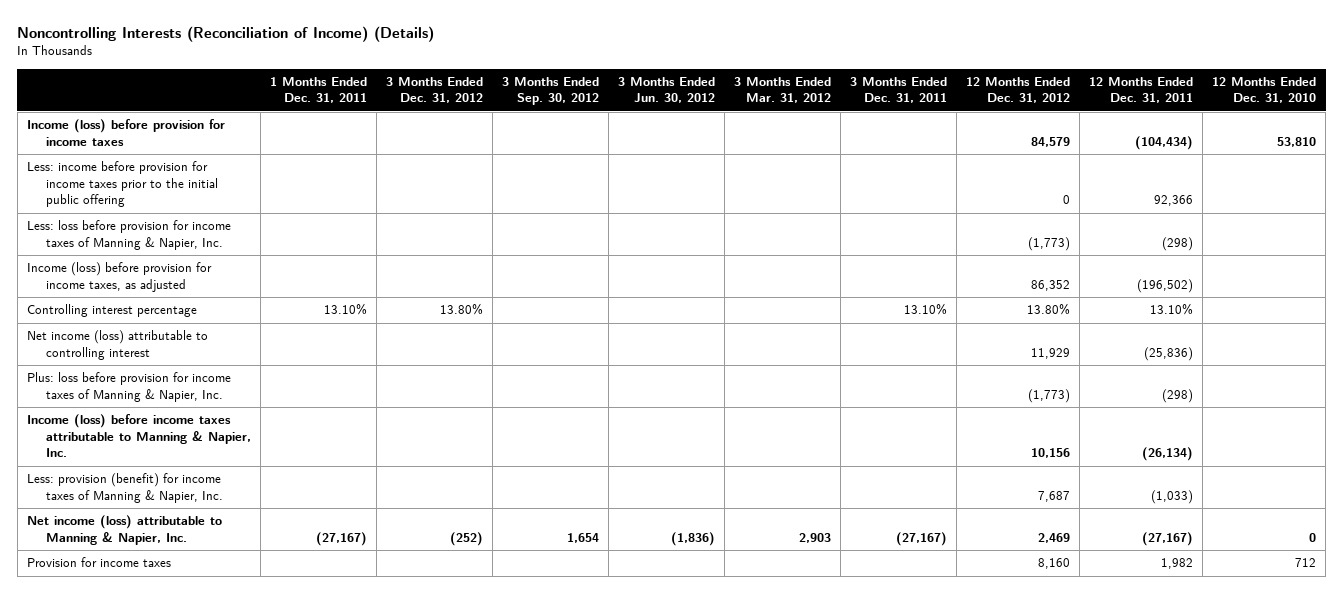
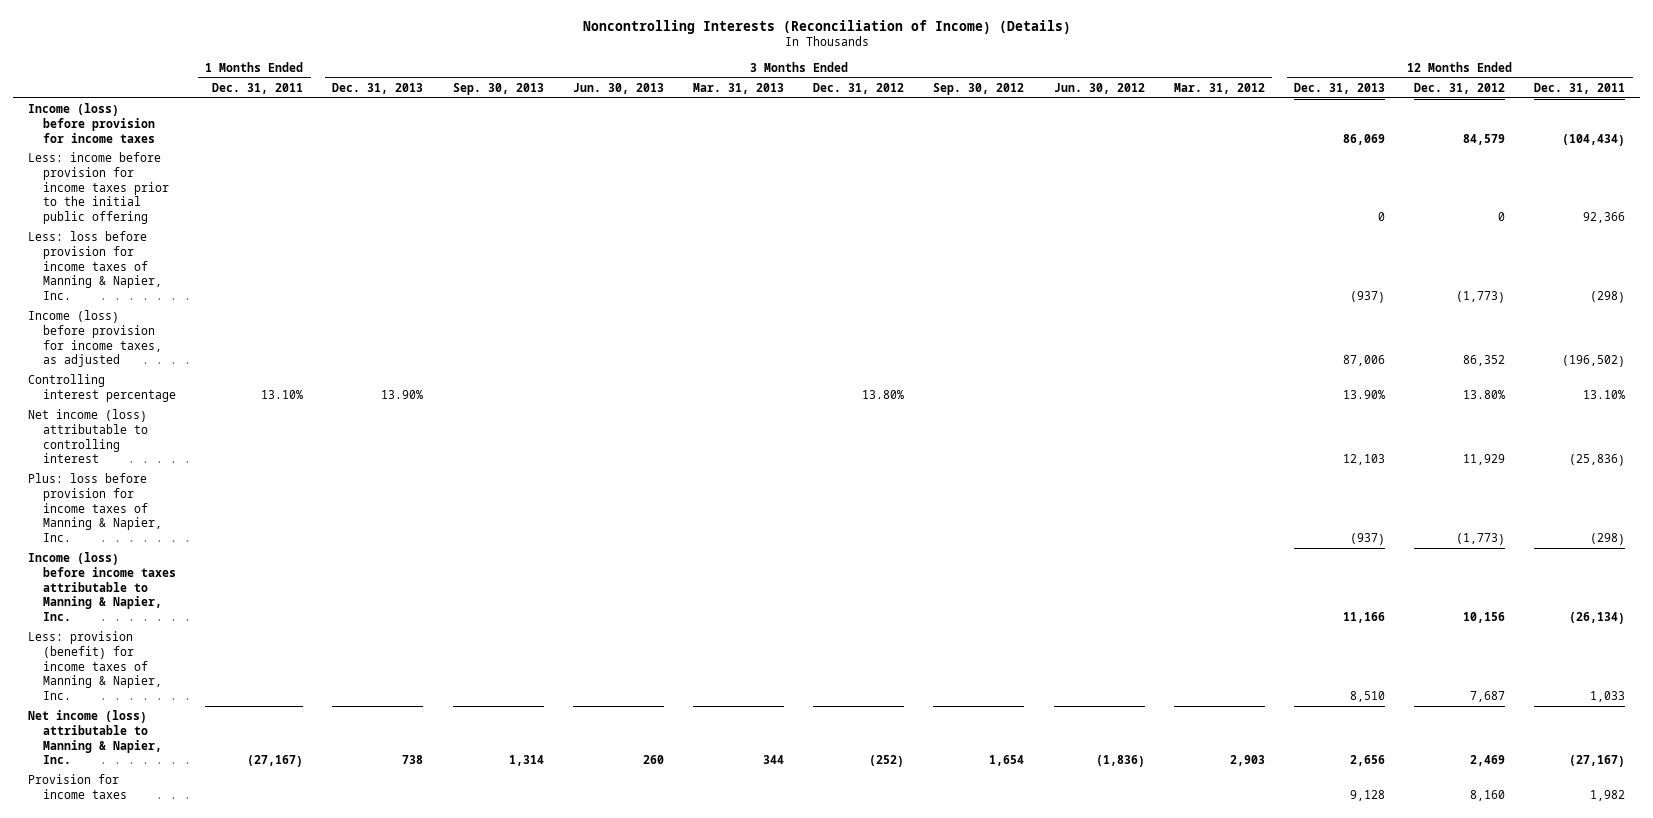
[850,76,948,104] 3 Months Ended Dec. 31, 2011 -> none
[1212,76,1317,104] 12 Months Ended Dec. 31, 2010 -> none
none -> [332,82,424,94] Dec. 31, 2013
none -> [452,82,544,95] Sep. 30, 2013
none -> [572,82,664,94] Jun. 30, 2013
none -> [693,82,785,94] Mar. 31, 2013
none -> [1293,82,1385,94] Dec. 31, 2013
[1151,489,1194,504] (1,033) -> [1590,690,1626,702] 1,033

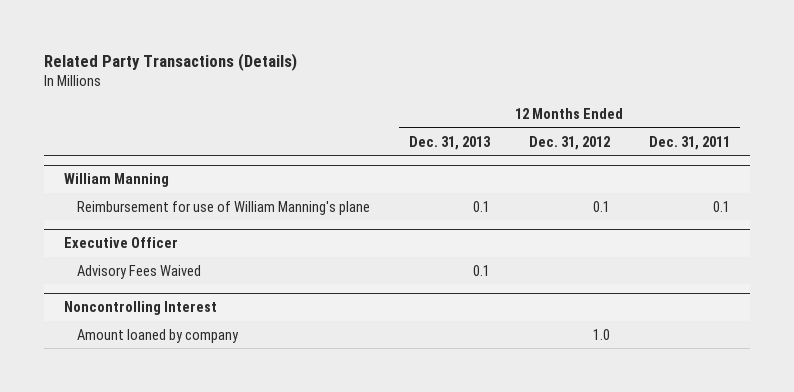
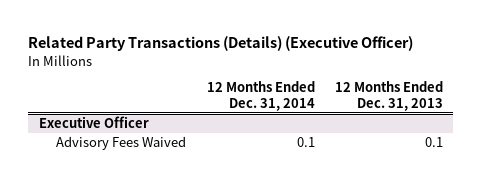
[44,52,298,71] Related Party Transactions (Details) -> [28,36,414,52] Related Party Transactions (Details) (Executive Officer)
[528,135,610,150] Dec. 31, 2012 -> none
[649,135,731,150] Dec. 31, 2011 -> none
none -> [206,81,315,111] 12 Months Ended Dec. 31, 2014
[64,172,170,187] William Manning -> none
[76,200,370,215] Reimbursement for use of William Manning's plane -> none
[64,300,218,315] Noncontrolling Interest -> none
[76,328,239,343] Amount loaned by company -> none

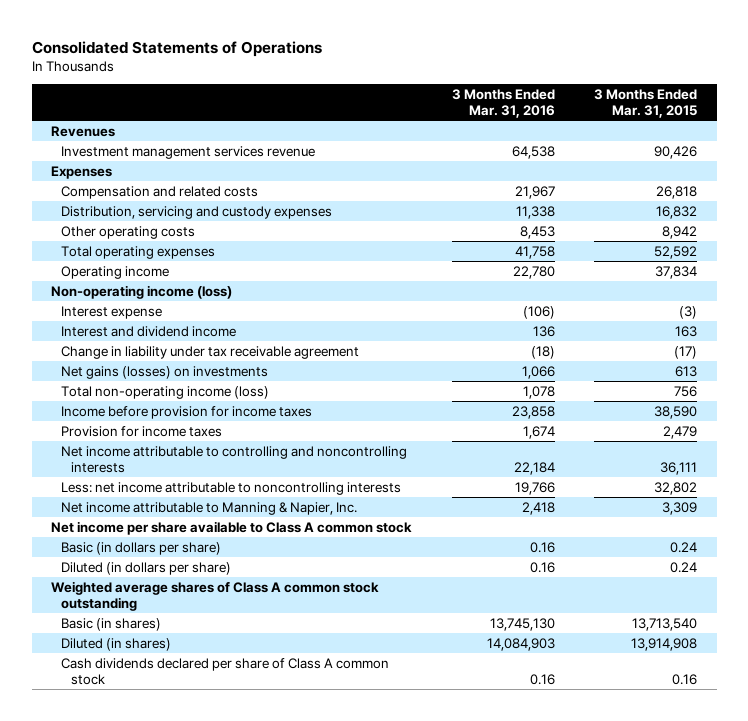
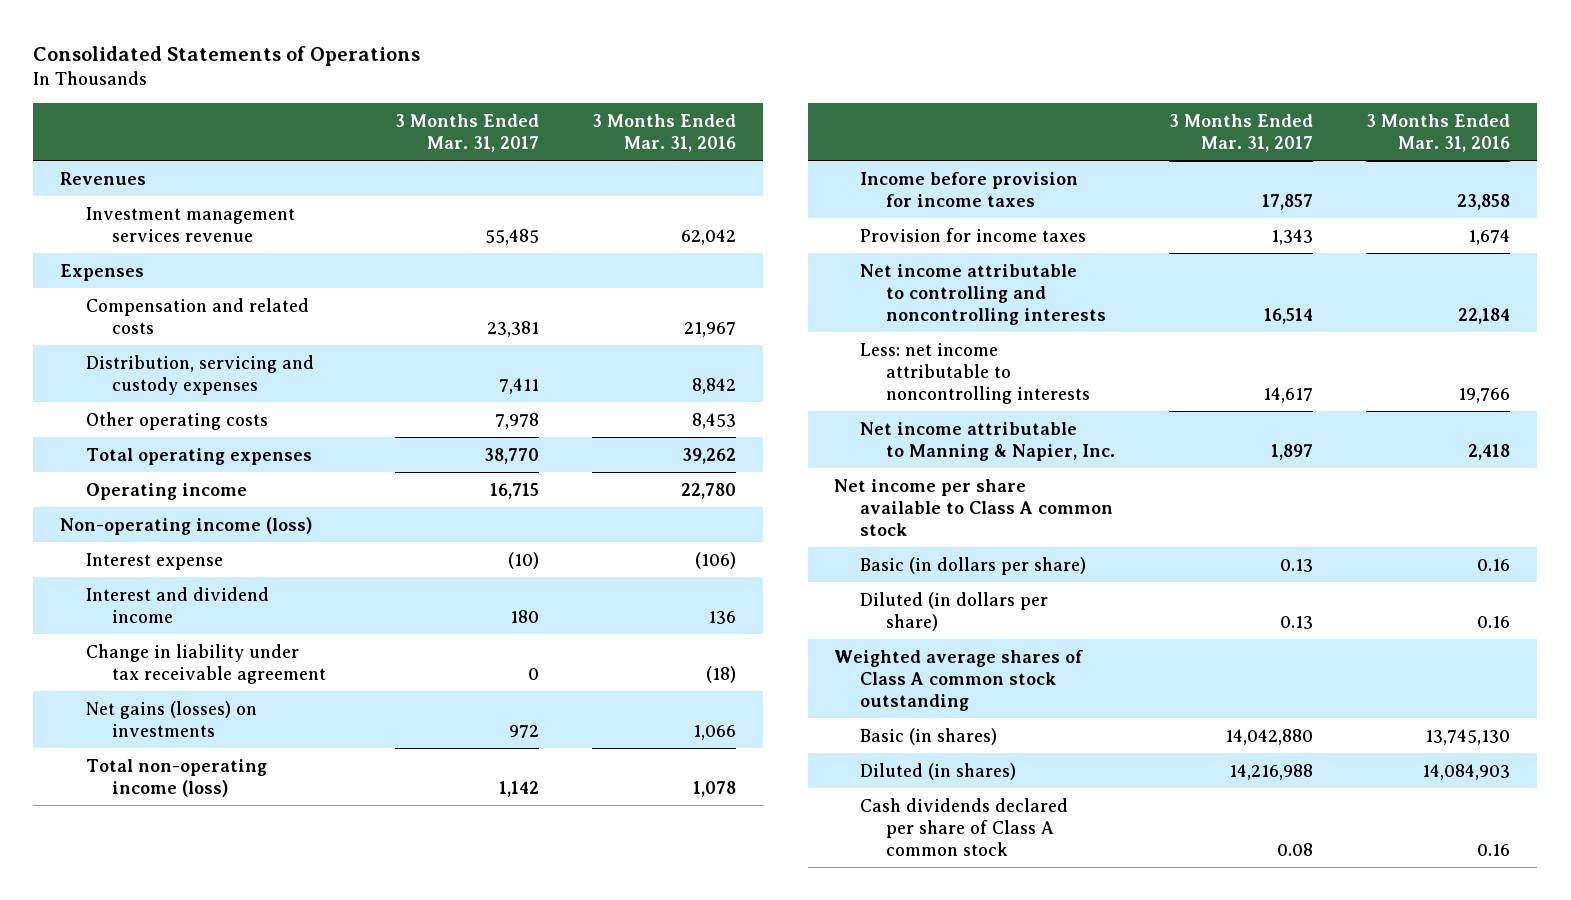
[594,89,698,118] 3 Months Ended Mar. 31, 2015 -> none
none -> [394,114,539,153] 3 Months Ended Mar. 31, 2017
[511,145,555,159] 64,538 -> [681,228,737,245] 62,042
[515,205,555,219] 11,338 -> [692,377,737,394] 8,842
[514,245,555,259] 41,758 -> [682,447,737,464] 39,262

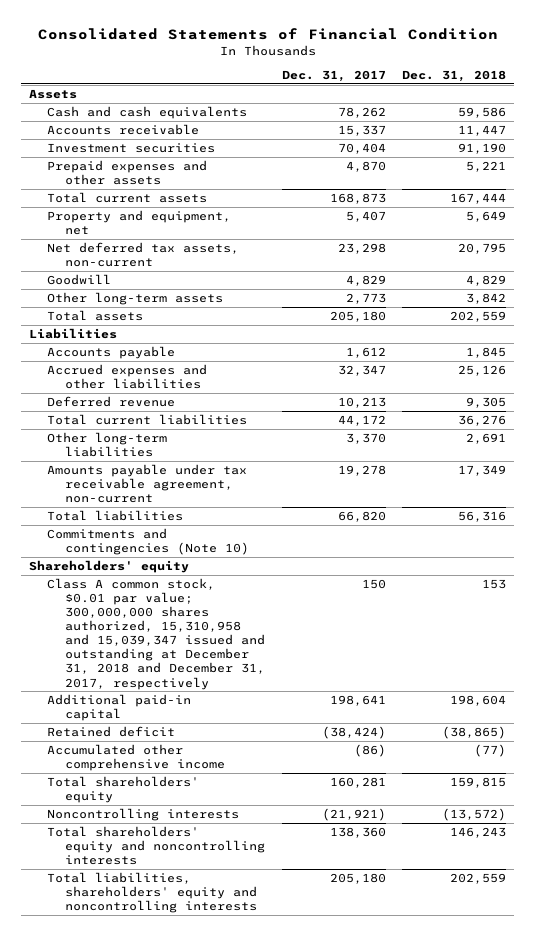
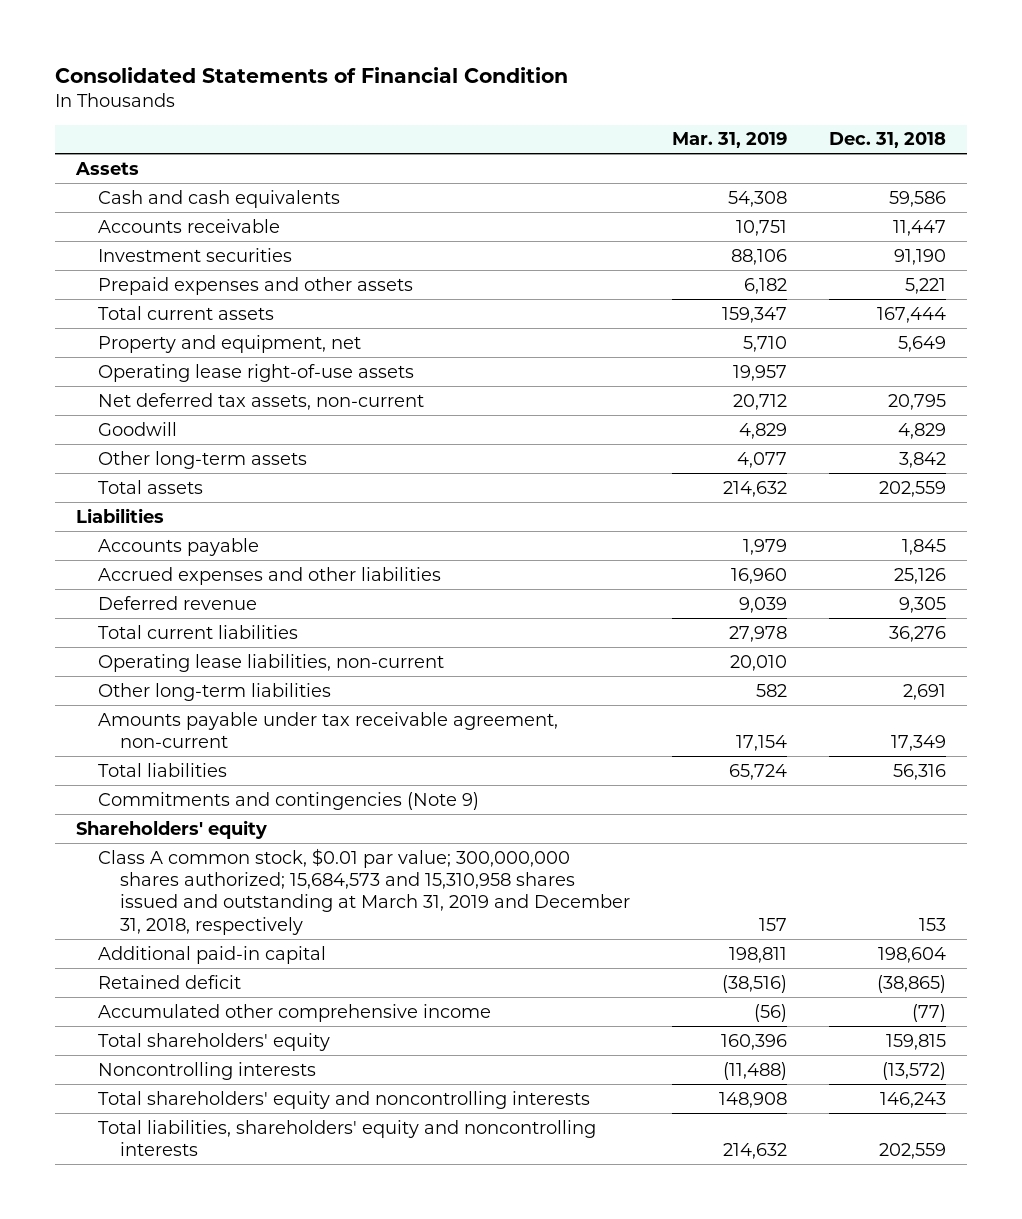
[281,69,386,82] Dec. 31, 2017 -> none
none -> [671,132,787,149] Mar. 31, 2019
none -> [97,363,414,382] Operating lease right-of-use assets
none -> [97,653,444,672] Operating lease liabilities, non-current
[47,527,250,555] Commitments and contingencies (Note 10) -> [97,791,479,810] Commitments and contingencies (Note 9)
[47,577,266,690] Class A common stock, $0.01 par value; 300,000,000 shares authorized, 15,310,958 and 15,039,347 issued and outstanding at December 31, 2018 and December 31, 2017, respectively -> [97,847,630,935] Class A common stock, $0.01 par value; 300,000,000 shares authorized; 15,684,573 and 15,310,958 shares issued and outstanding at March 31, 2019 and December 31, 2018, respectively

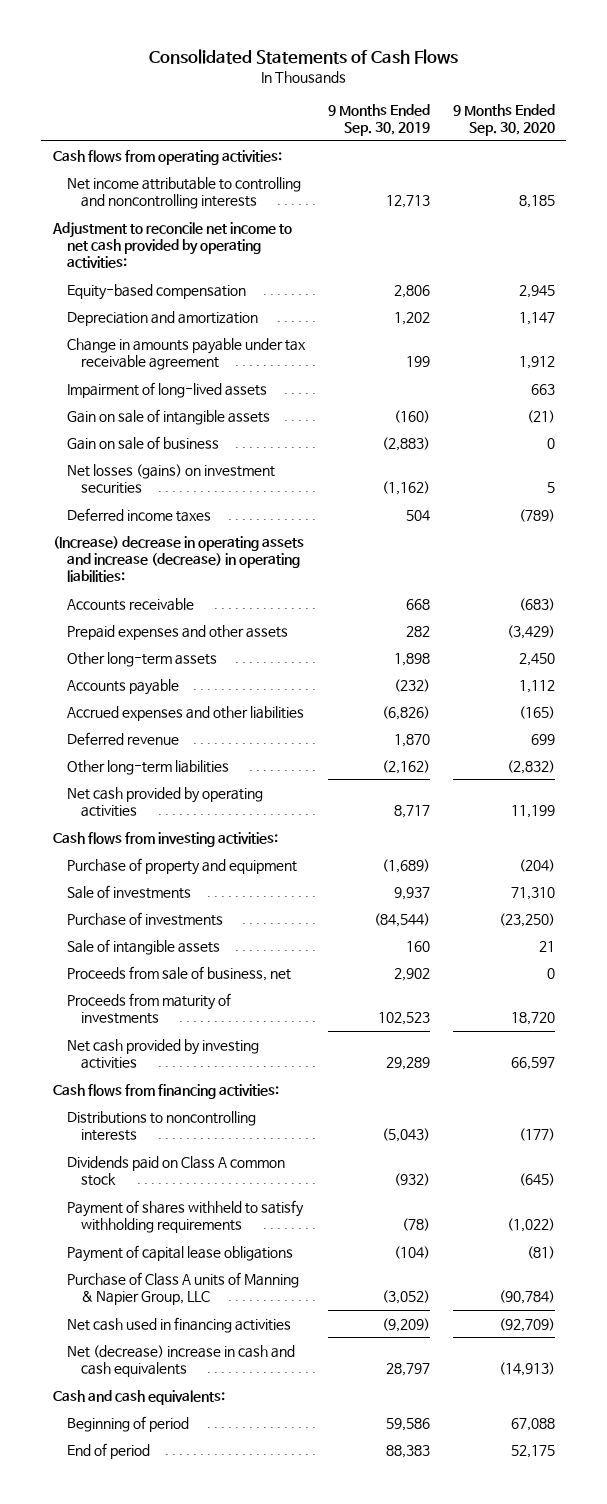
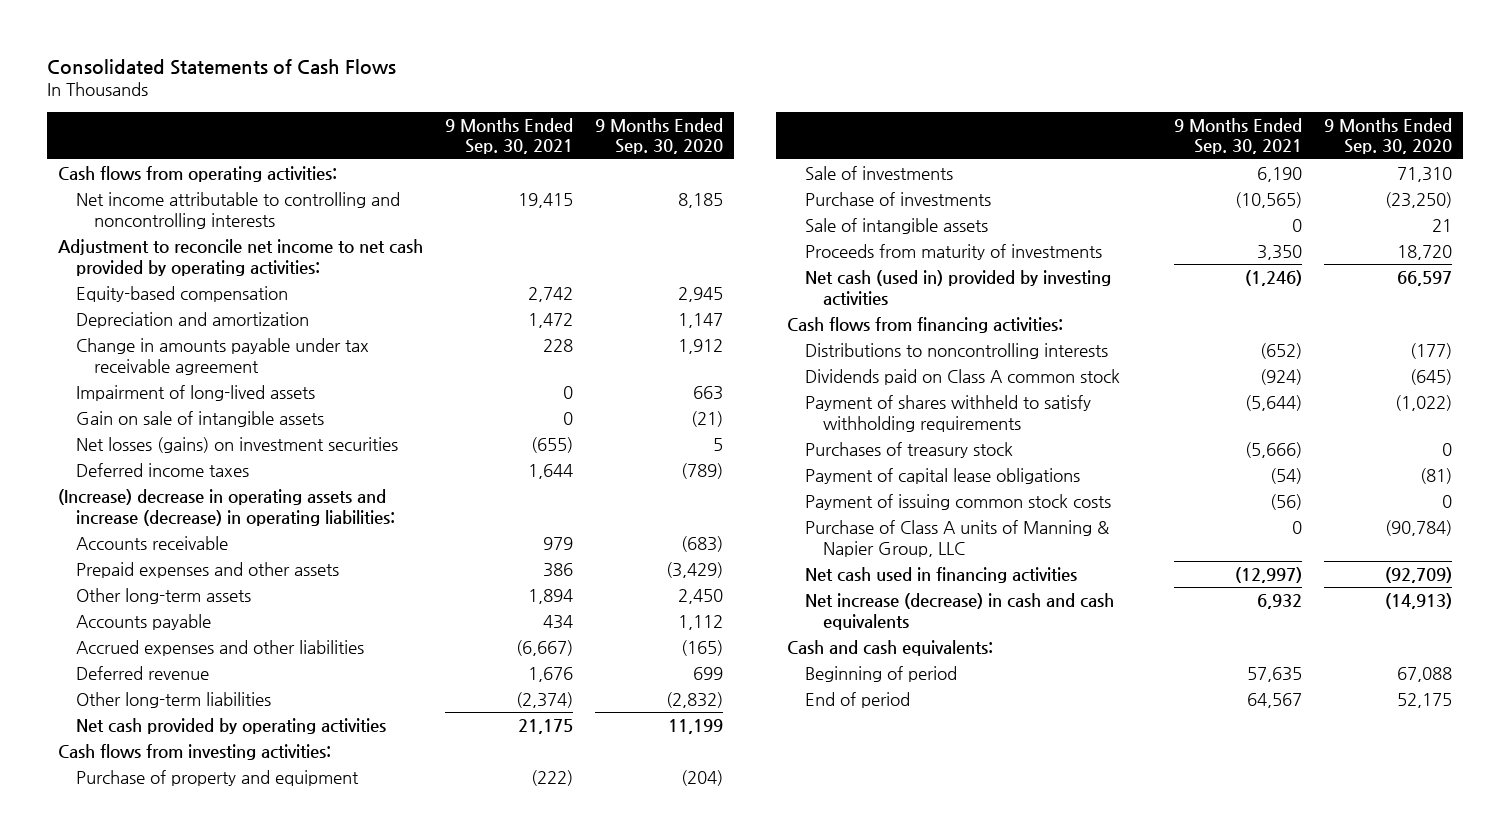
[327,104,430,137] 9 Months Ended Sep. 30, 2019 -> none
none -> [445,117,574,155] 9 Months Ended Sep. 30, 2021
[66,435,219,450] Gain on sale of business -> none
[66,965,291,981] Proceeds from sale of business, net -> none
[66,1038,259,1070] Net cash provided by investing activities -> [804,269,1111,306] Net cash (used in) provided by investing activities
none -> [804,441,1013,458] Purchases of treasury stock
none -> [804,493,1111,510] Payment of issuing common stock costs
[66,1344,295,1378] Net (decrease) increase in cash and cash equivalents -> [804,592,1114,630] Net increase (decrease) in cash and cash equivalents

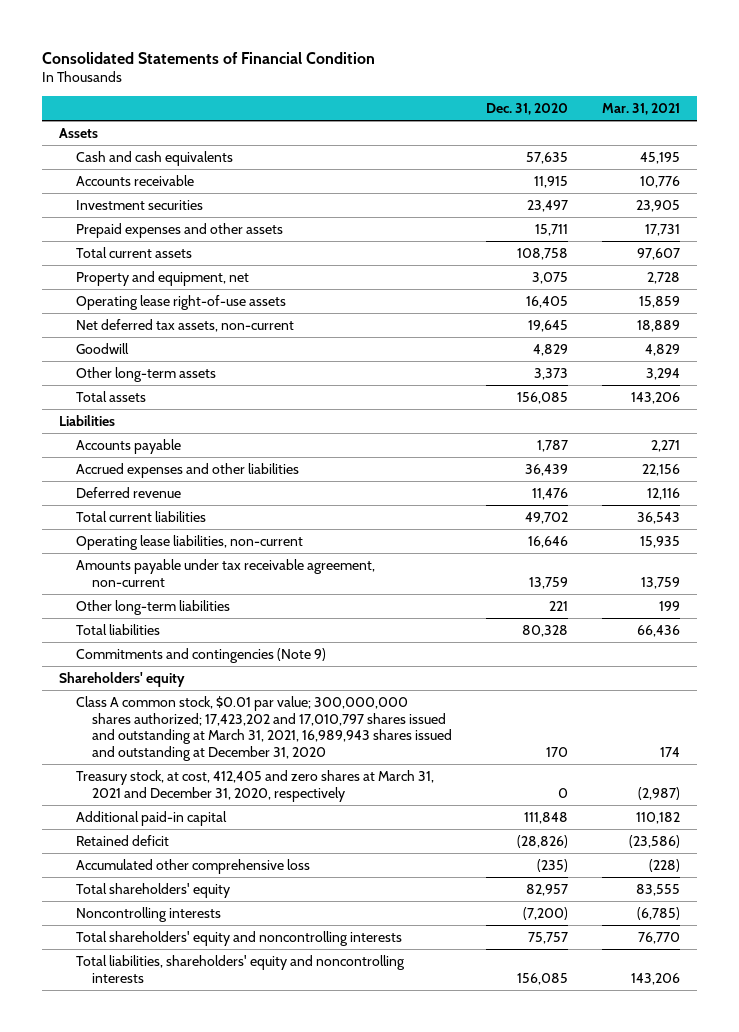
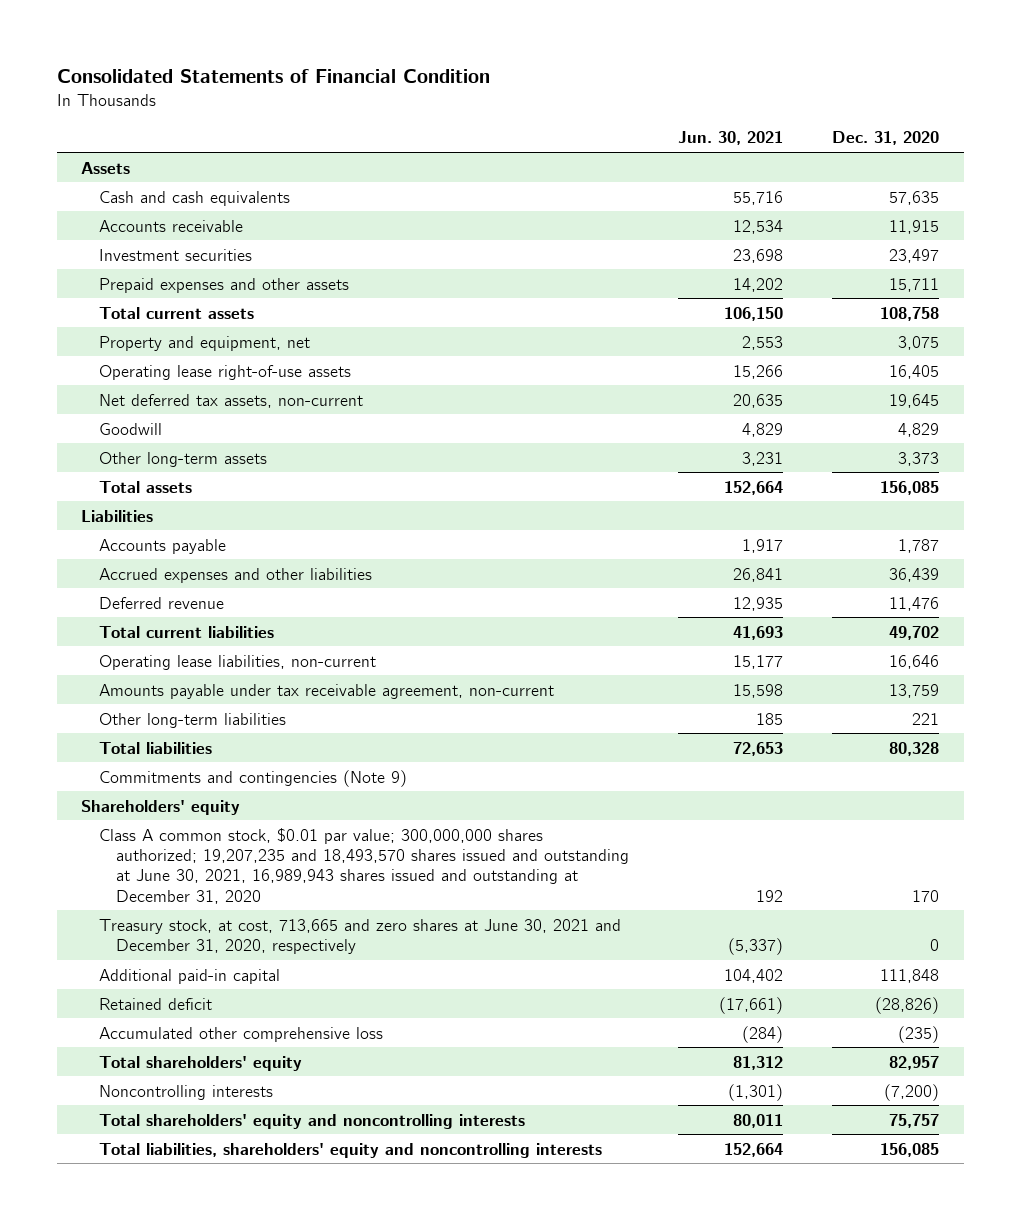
[601,103,680,116] Mar. 31, 2021 -> none
none -> [678,131,784,146] Jun. 30, 2021
[75,695,452,761] Class A common stock, $0.01 par value; 300,000,000 shares authorized; 17,423,202 and 17,010,797 shares issued and outstanding at March 31, 2021, 16,989,943 shares issued and outstanding at December 31, 2020 -> [98,827,630,904] Class A common stock, $0.01 par value; 300,000,000 shares authorized; 19,207,235 and 18,493,570 shares issued and outstanding at June 30, 2021, 16,989,943 shares issued and outstanding at December 31, 2020
[75,769,434,802] Treasury stock, at cost, 412,405 and zero shares at March 31, 2021 and December 31, 2020, respectively -> [98,918,621,954] Treasury stock, at cost, 713,665 and zero shares at June 30, 2021 and December 31, 2020, respectively

